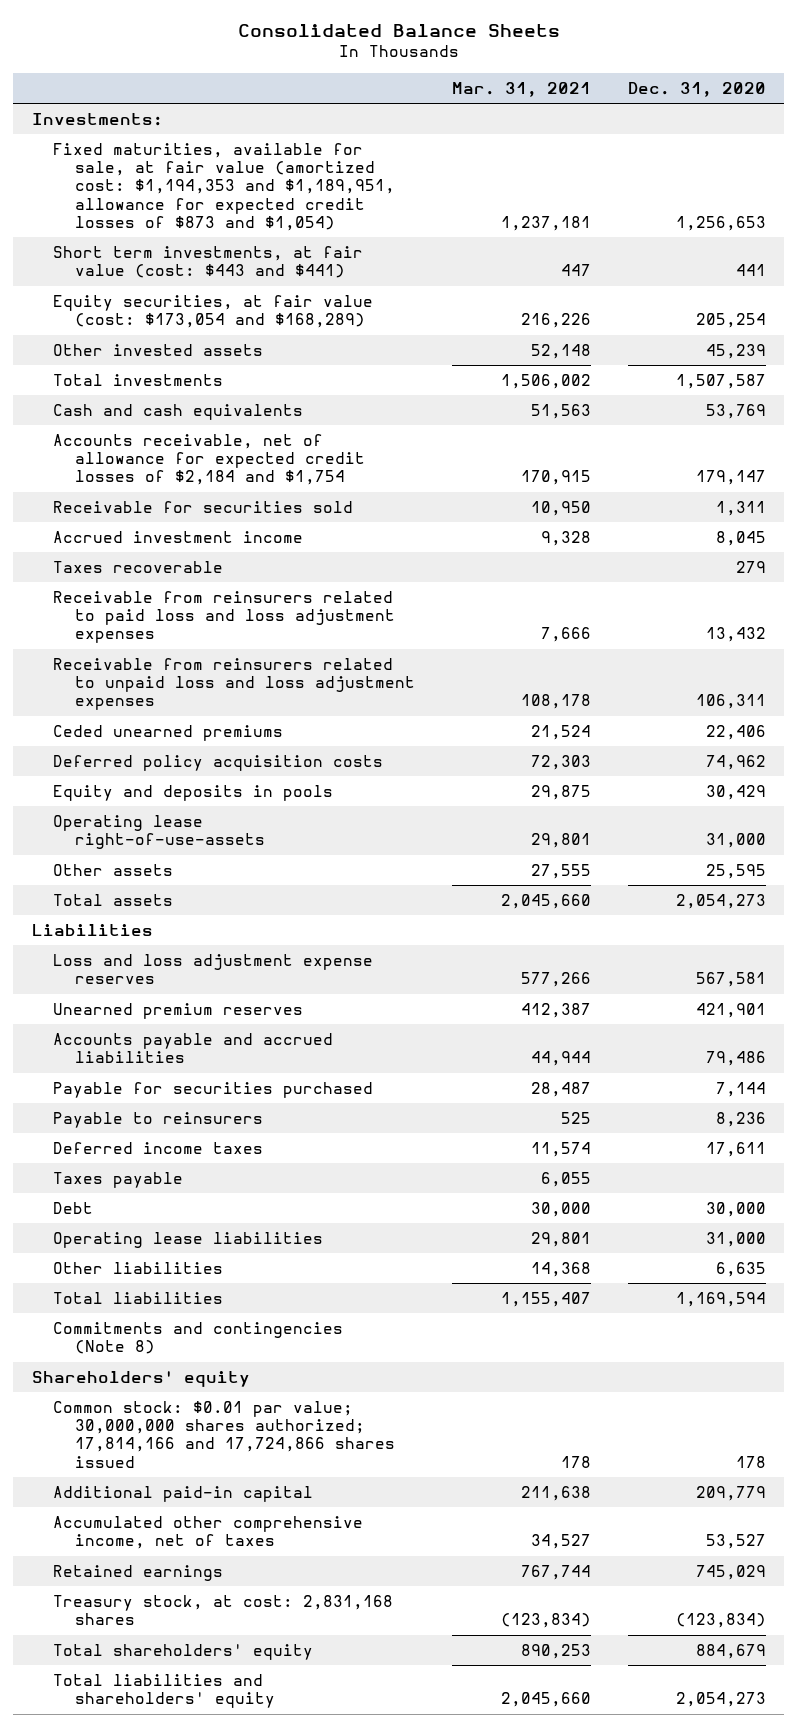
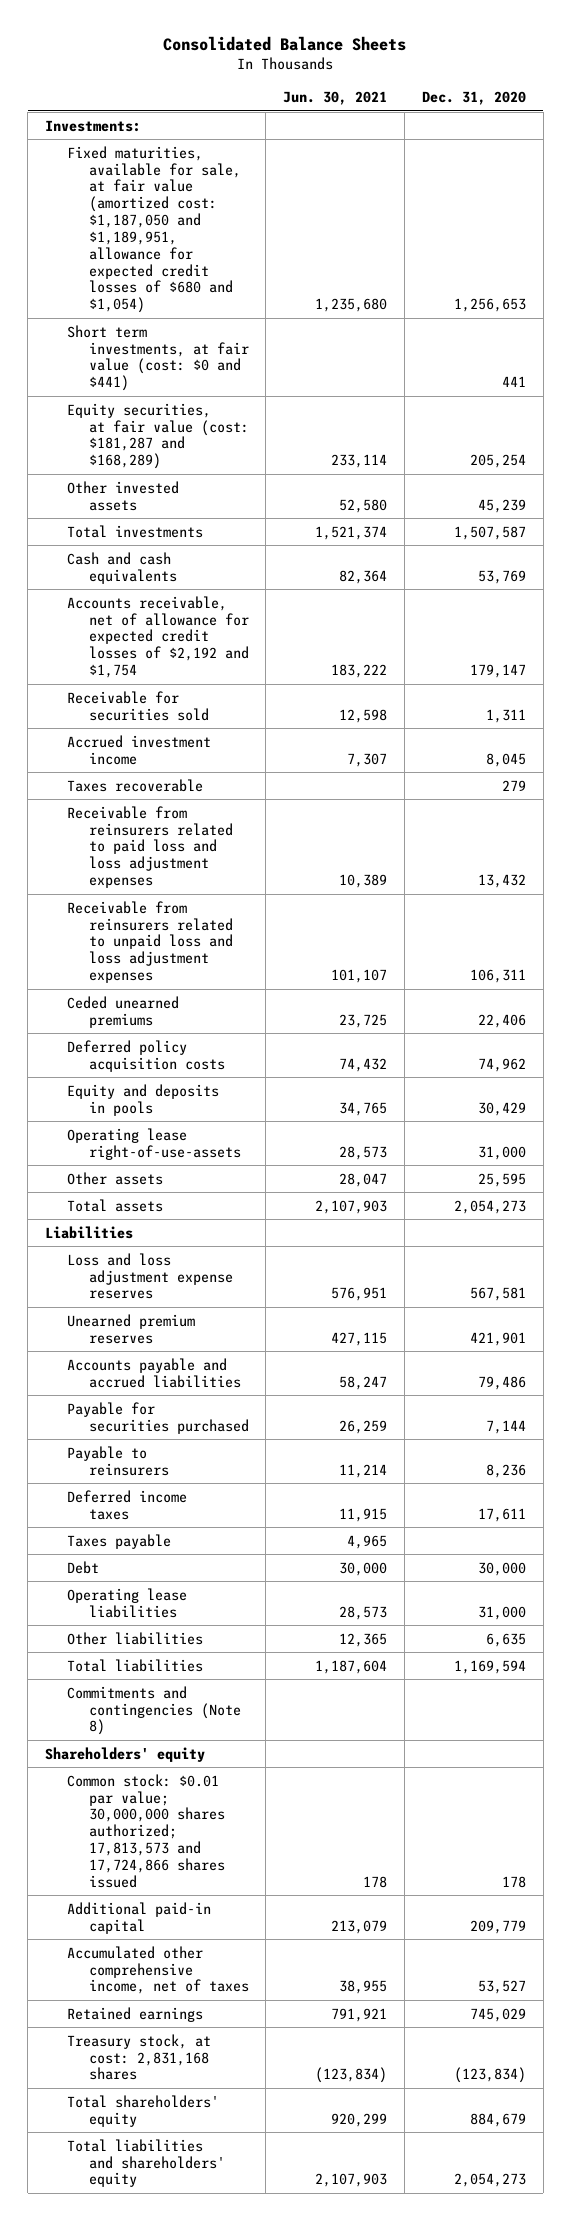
[451,81,591,97] Mar. 31, 2021 -> none
none -> [283,91,388,106] Jun. 30, 2021
[53,142,395,231] Fixed maturities, available for sale, at fair value (amortized cost: $1,194,353 and $1,189,951, allowance for expected credit losses of $873 and $1,054) -> [66,145,241,314] Fixed maturities, available for sale, at fair value (amortized cost: $1,187,050 and $1,189,951, allowance for expected credit losses of $680 and $1,054)
[53,245,364,279] Short term investments, at fair value (cost: $443 and $441) -> [66,324,249,392] Short term investments, at fair value (cost: $0 and $441)
[53,294,374,329] Equity securities, at fair value (cost: $173,054 and $168,289) -> [66,402,249,470] Equity securities, at fair value (cost: $181,287 and $168,289)
[53,433,365,486] Accounts receivable, net of allowance for expected credit losses of $2,184 and $1,754 -> [66,595,249,679] Accounts receivable, net of allowance for expected credit losses of $2,192 and $1,754
[53,1400,395,1468] Common stock: $0.01 par value; 30,000,000 shares authorized; 17,814,166 and 17,724,866 shares issued -> [66,1773,225,1888] Common stock: $0.01 par value; 30,000,000 shares authorized; 17,813,573 and 17,724,866 shares issued

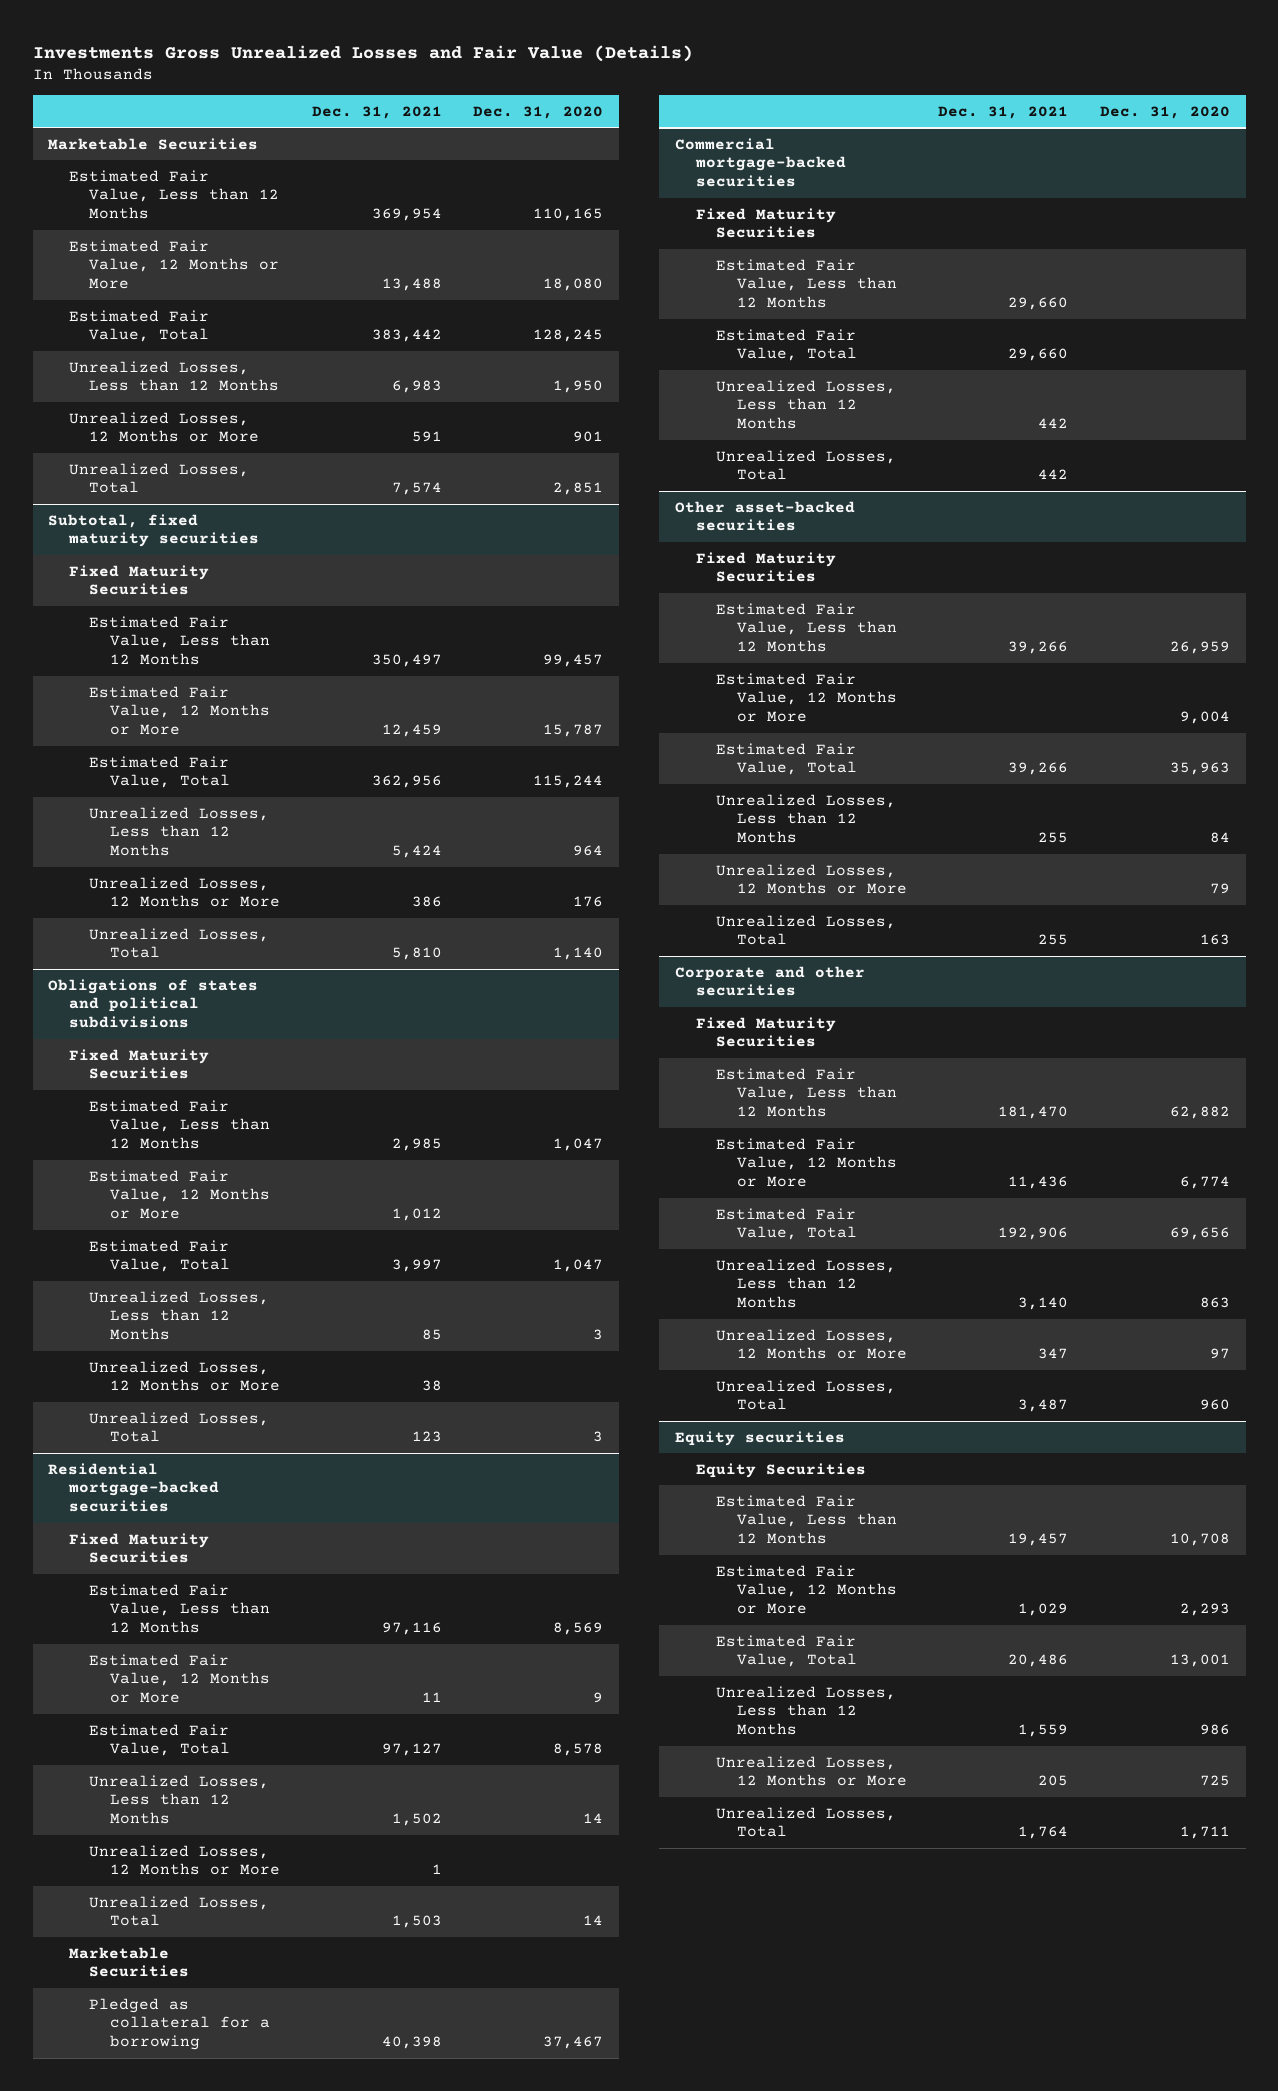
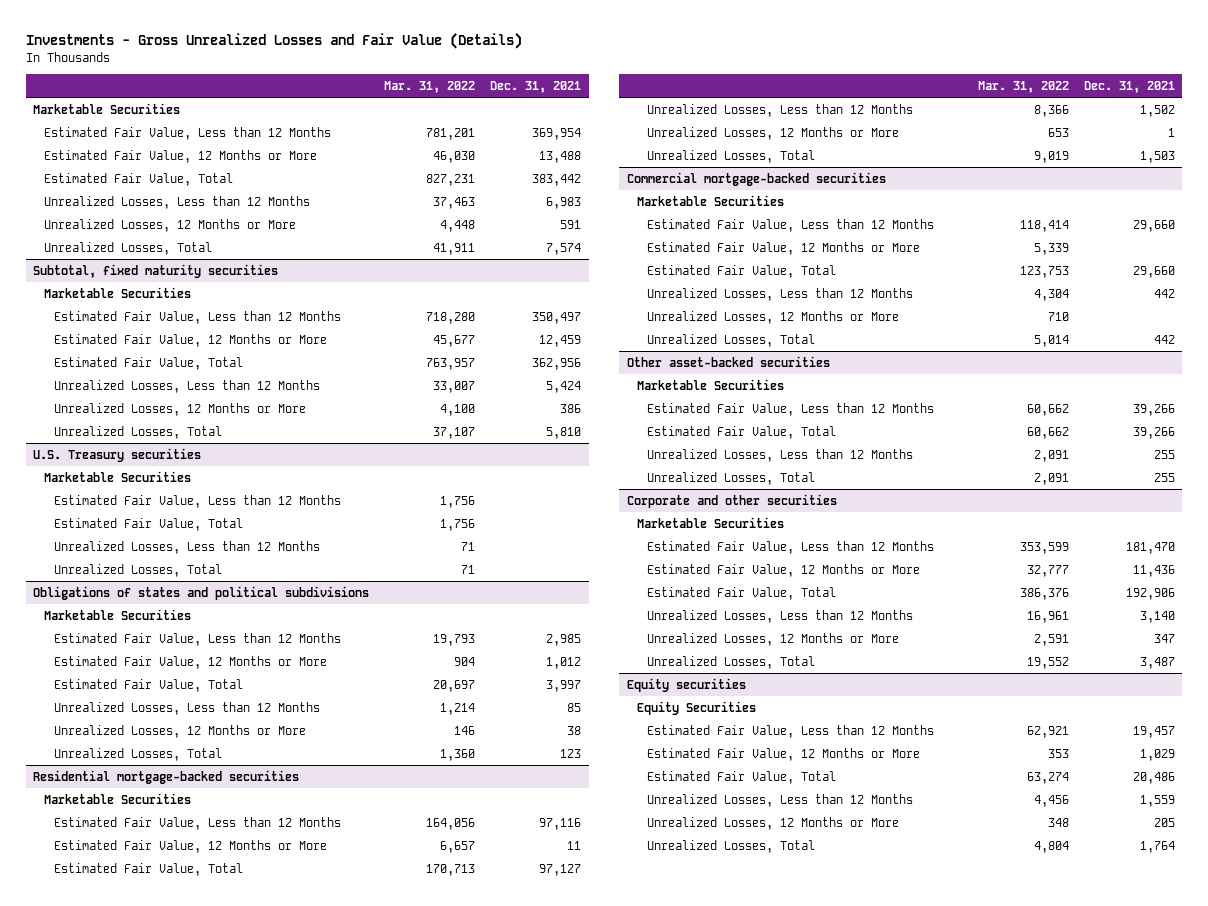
[32,44,693,62] Investments Gross Unrealized Losses and Fair Value (Details) -> [26,33,523,50] Investments - Gross Unrealized Losses and Fair Value (Details)
[473,106,604,120] Dec. 31, 2020 -> none
none -> [384,80,476,93] Mar. 31, 2022
[68,564,209,596] Fixed Maturity Securities -> none
none -> [43,286,191,298] Marketable Securities
none -> [33,447,202,462] U.S. Treasury securities
none -> [43,470,191,482] Marketable Securities
none -> [54,494,342,508] Estimated Fair Value, Less than 12 Months
none -> [54,517,244,531] Estimated Fair Value, Total
none -> [54,540,321,554] Unrealized Losses, Less than 12 Months
none -> [54,563,223,577] Unrealized Losses, Total
[68,1048,209,1080] Fixed Maturity Securities -> none
none -> [43,608,191,620] Marketable Securities
[68,1532,209,1564] Fixed Maturity Securities -> none
[68,1946,190,1978] Marketable Securities -> [43,792,191,804] Marketable Securities
[89,1997,270,2051] Pledged as collateral for a borrowing -> none
[695,207,836,239] Fixed Maturity Securities -> none
none -> [637,194,785,206] Marketable Securities
none -> [647,241,921,255] Estimated Fair Value, 12 Months or More
none -> [647,310,900,324] Unrealized Losses, 12 Months or More
[695,551,836,583] Fixed Maturity Securities -> none
none -> [637,378,785,390] Marketable Securities
[716,672,897,723] Estimated Fair Value, 12 Months or More -> none
[716,863,907,895] Unrealized Losses, 12 Months or More -> none
[695,1016,836,1048] Fixed Maturity Securities -> none
none -> [637,516,785,528] Marketable Securities

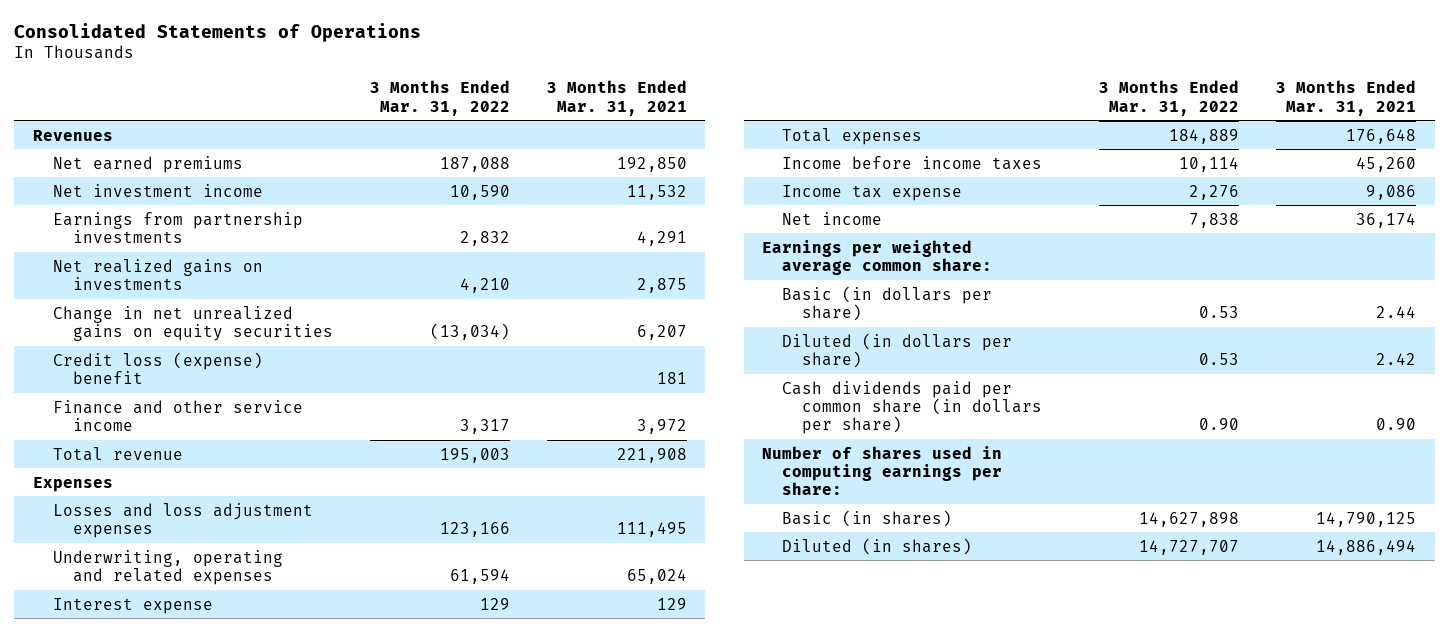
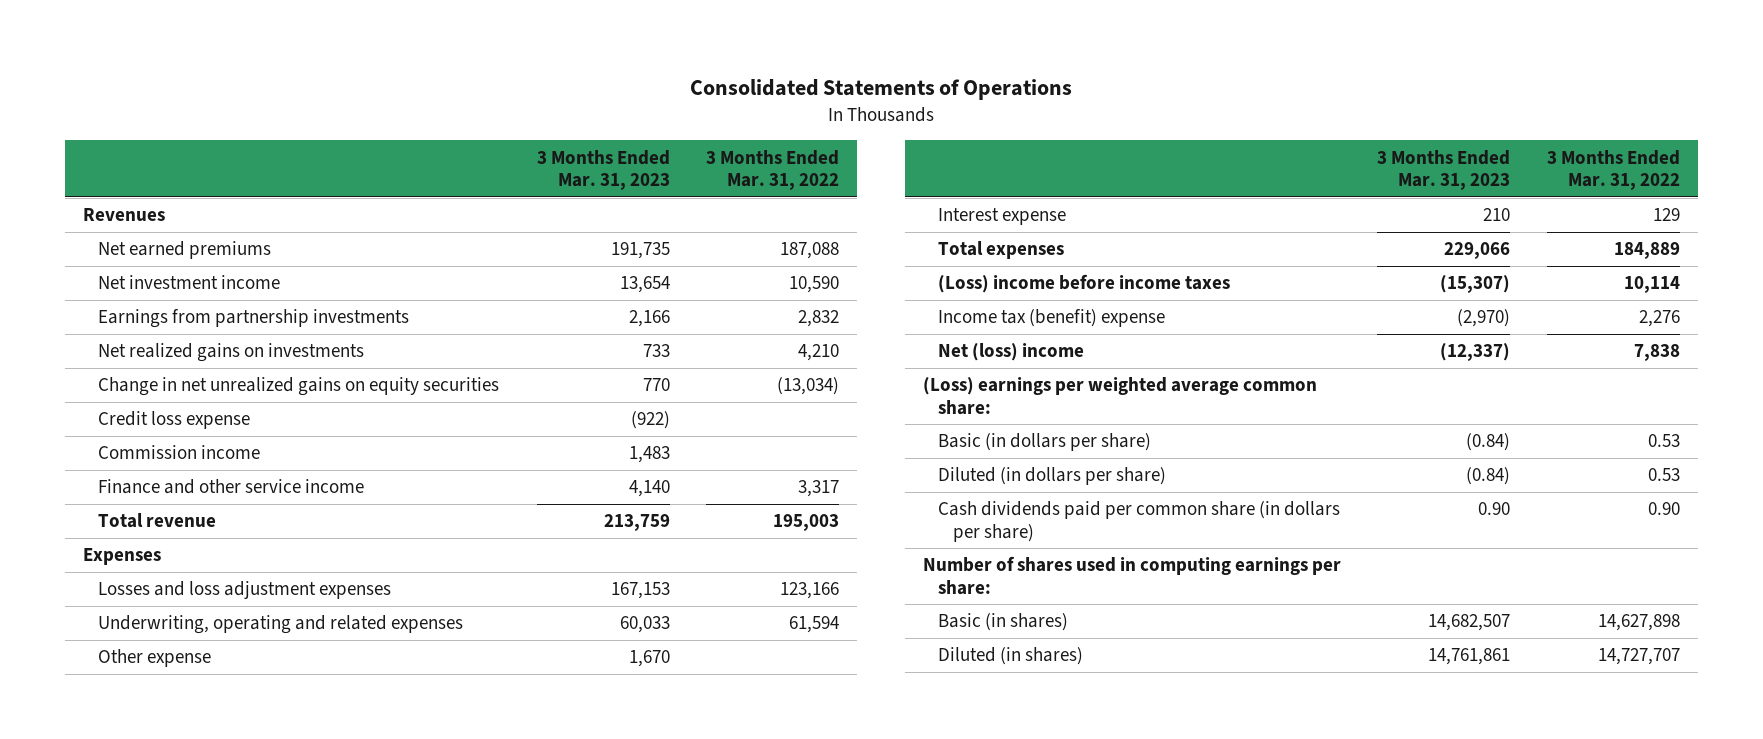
[546,80,687,116] 3 Months Ended Mar. 31, 2021 -> none
none -> [537,149,671,191] 3 Months Ended Mar. 31, 2023
[52,351,263,384] Credit loss (expense) benefit -> [97,411,250,430] Credit loss expense
none -> [97,445,260,460] Commission income
none -> [97,649,211,668] Other expense
[782,155,1043,170] Income before income taxes -> [938,274,1231,294] (Loss) income before income taxes
[782,184,963,201] Income tax expense -> [938,309,1166,328] Income tax (benefit) expense
[782,211,883,225] Net income -> [938,343,1085,362] Net (loss) income
[762,239,993,275] Earnings per weighted average common share: -> [923,377,1318,415] (Loss) earnings per weighted average common share:

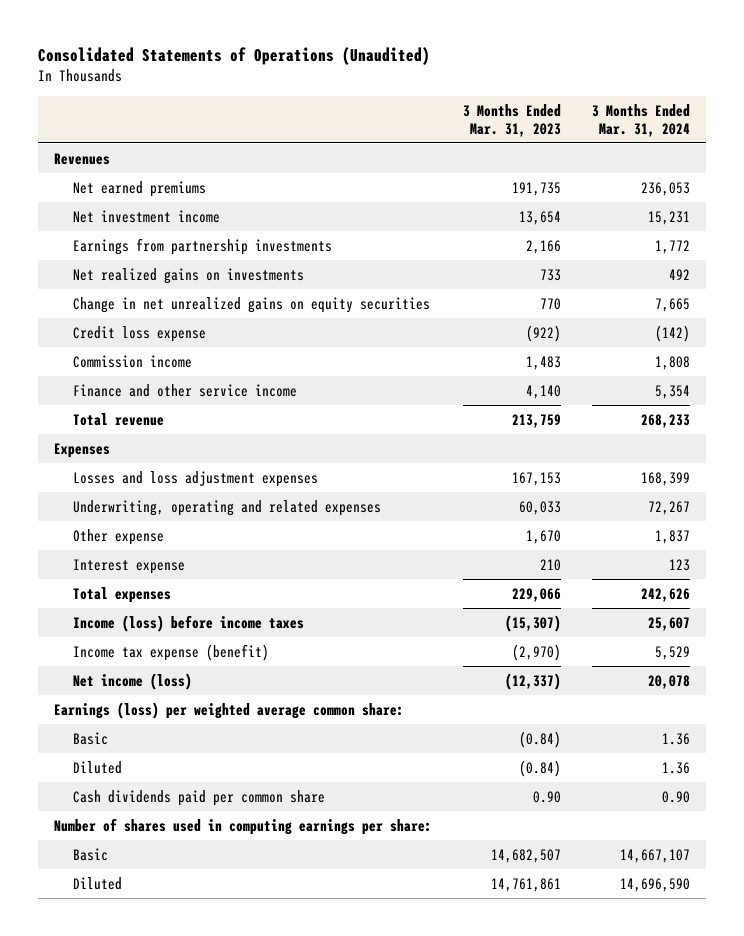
[690,79,1073,101] Consolidated Statements of Operations -> [38,47,431,66] Consolidated Statements of Operations (Unaudited)
[706,149,840,191] 3 Months Ended Mar. 31, 2022 -> none
none -> [592,104,691,137] 3 Months Ended Mar. 31, 2024
[938,274,1231,294] (Loss) income before income taxes -> [72,614,304,632] Income (loss) before income taxes
[938,309,1166,328] Income tax (benefit) expense -> [72,643,269,661] Income tax expense (benefit)
[938,343,1085,362] Net (loss) income -> [72,672,192,690] Net income (loss)
[923,377,1318,415] (Loss) earnings per weighted average common share: -> [53,701,404,719] Earnings (loss) per weighted average common share:
[938,433,1152,452] Basic (in dollars per share) -> [72,731,108,745] Basic
[938,467,1167,486] Diluted (in dollars per share) -> [72,760,122,774] Diluted
[938,501,1341,542] Cash dividends paid per common share (in dollars per share) -> [72,789,325,806] Cash dividends paid per common share
[938,613,1069,632] Basic (in shares) -> [72,847,108,861] Basic
[938,647,1084,666] Diluted (in shares) -> [72,876,122,890] Diluted

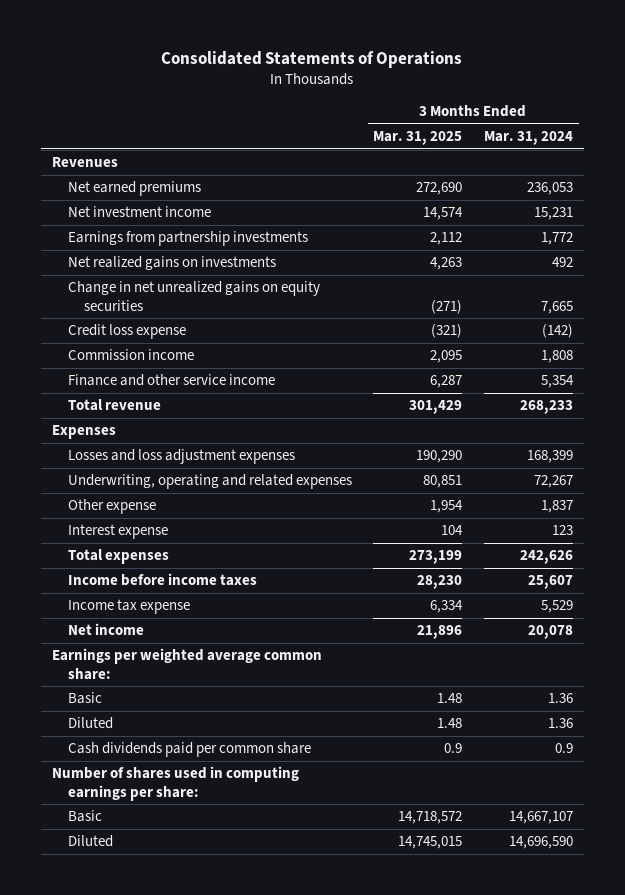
[38,47,431,66] Consolidated Statements of Operations (Unaudited) -> [161,50,463,68] Consolidated Statements of Operations
[462,104,561,137] 3 Months Ended Mar. 31, 2023 -> none
none -> [373,131,463,146] Mar. 31, 2025
[72,614,304,632] Income (loss) before income taxes -> [67,573,257,587] Income before income taxes
[72,643,269,661] Income tax expense (benefit) -> [67,599,190,615] Income tax expense
[72,672,192,690] Net income (loss) -> [67,623,144,636] Net income
[53,701,404,719] Earnings (loss) per weighted average common share: -> [51,648,322,680] Earnings per weighted average common share:
[662,790,691,803] 0.90 -> [555,743,574,754] 0.9

